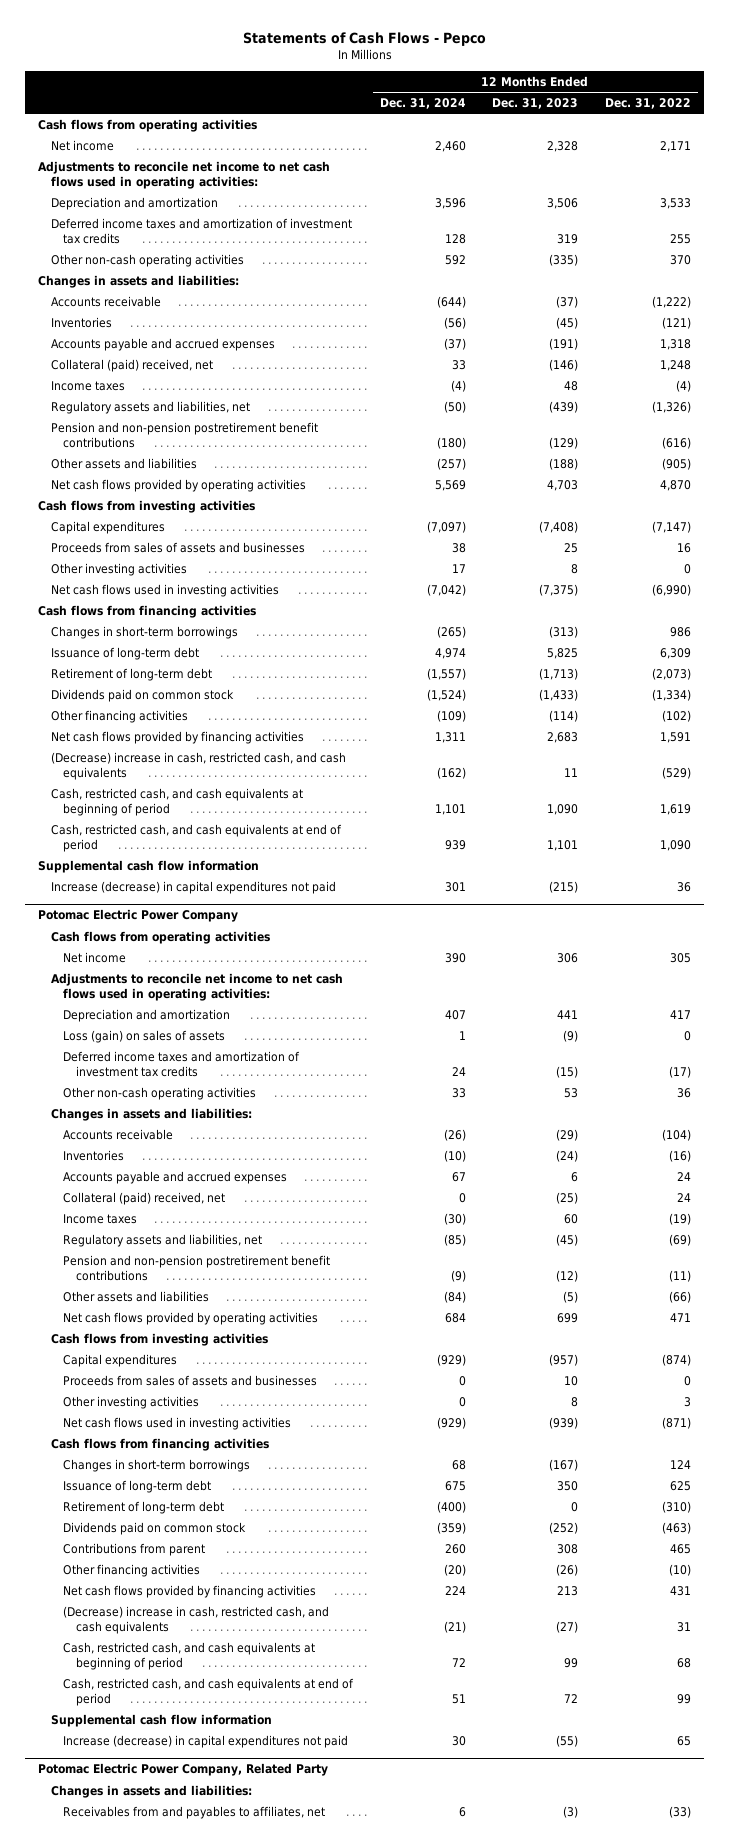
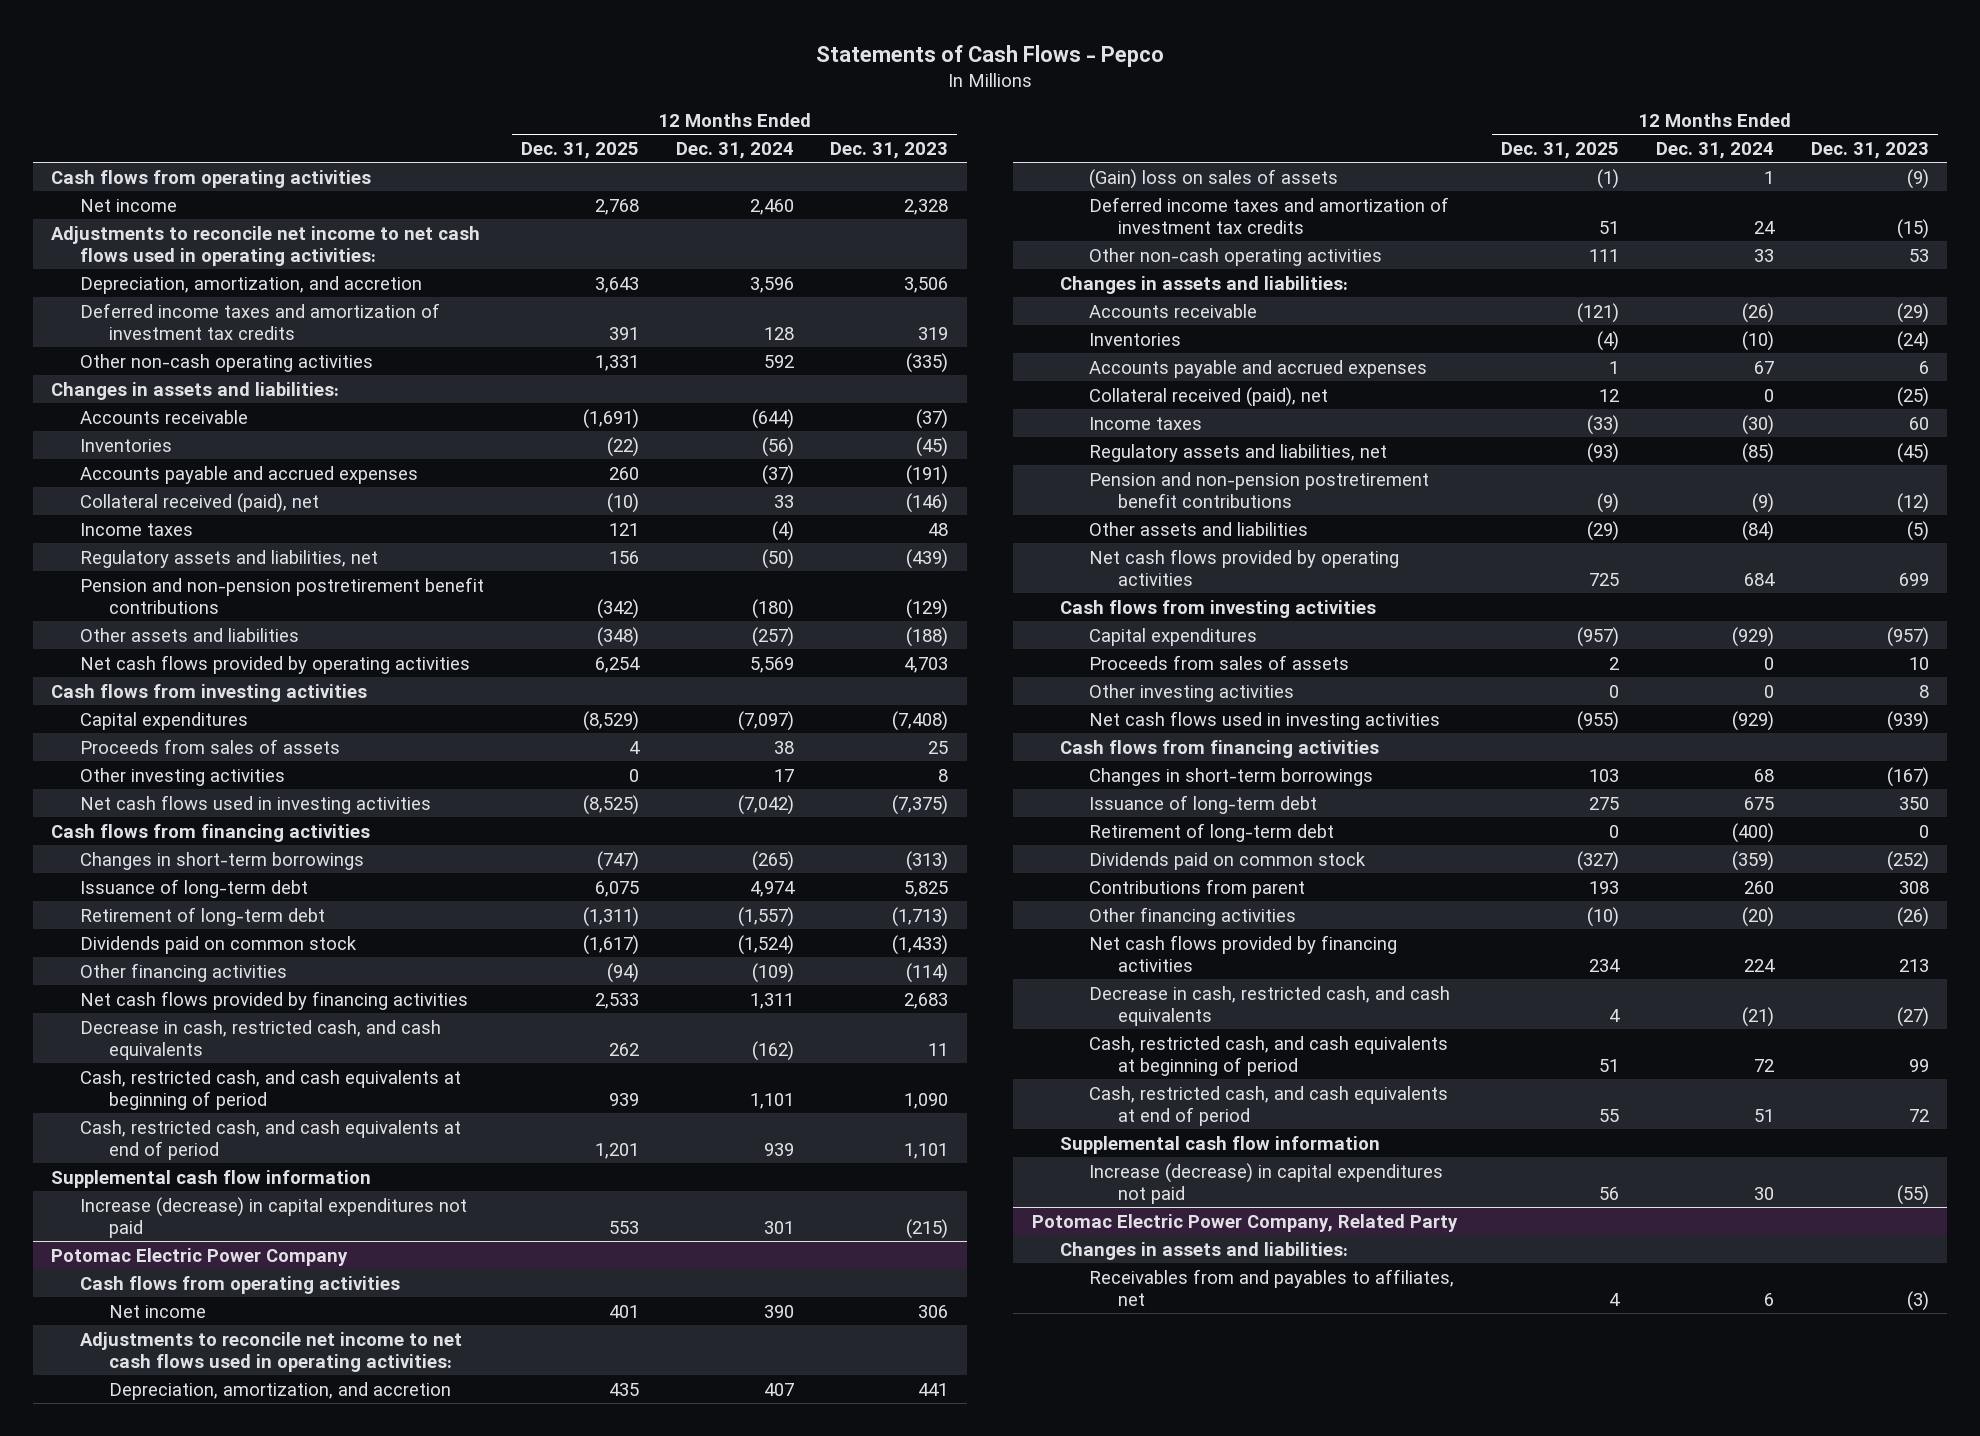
[604,97,691,109] Dec. 31, 2022 -> none
none -> [520,141,639,159] Dec. 31, 2025
[50,196,218,210] Depreciation and amortization -> [80,275,423,294] Depreciation, amortization, and accretion
[50,358,213,372] Collateral (paid) received, net -> [80,492,320,513] Collateral received (paid), net
[50,541,305,553] Proceeds from sales of assets and businesses -> [80,738,341,754] Proceeds from sales of assets
[50,751,346,781] (Decrease) increase in cash, restricted cash, and cash equivalents -> [80,1019,442,1060] Decrease in cash, restricted cash, and cash equivalents
[63,1008,231,1022] Depreciation and amortization -> [109,1381,452,1400] Depreciation, amortization, and accretion
[63,1029,226,1043] Loss (gain) on sales of assets -> [1089,168,1339,189] (Gain) loss on sales of assets
[63,1191,226,1205] Collateral (paid) received, net -> [1089,386,1329,407] Collateral received (paid), net
[63,1374,318,1386] Proceeds from sales of assets and businesses -> [1089,654,1350,670] Proceeds from sales of assets
[63,1605,330,1635] (Decrease) increase in cash, restricted cash, and cash equivalents -> [1089,985,1451,1026] Decrease in cash, restricted cash, and cash equivalents

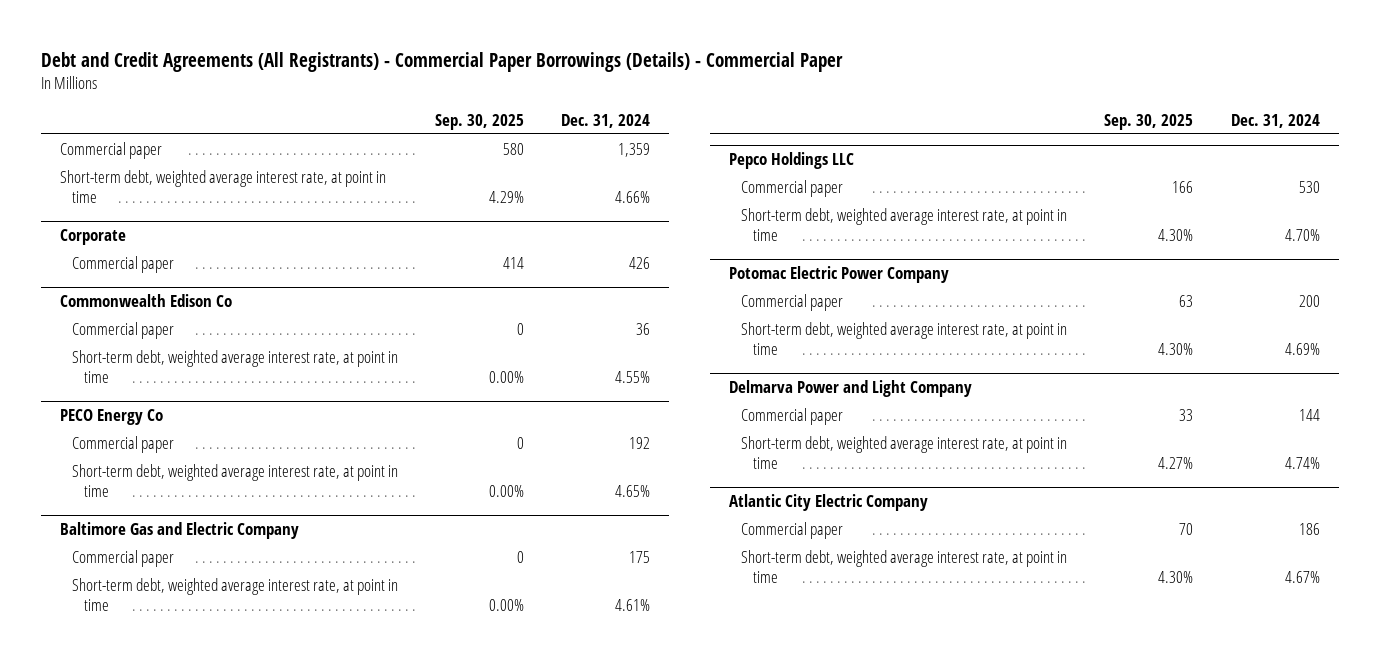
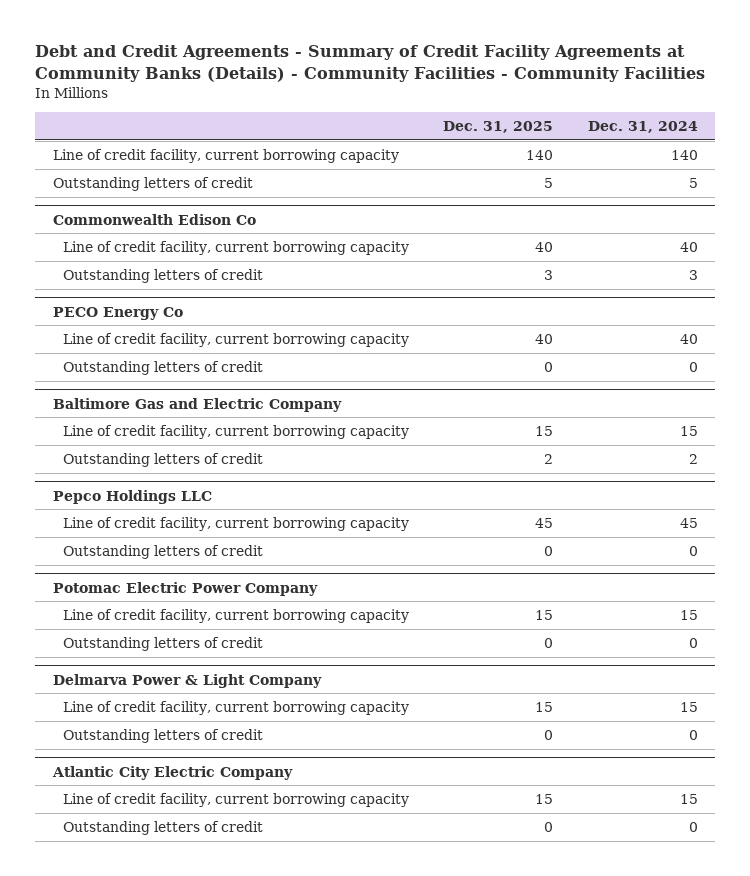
[40,51,843,72] Debt and Credit Agreements (All Registrants) - Commercial Paper Borrowings (Details) - Commercial Paper -> [35,45,706,83] Debt and Credit Agreements - Summary of Credit Facility Agreements at Community Banks (Details) - Community Facilities - Community Facilities
[434,113,524,130] Sep. 30, 2025 -> none
none -> [443,121,554,134] Dec. 31, 2025
[59,142,162,160] Commercial paper -> none
[59,170,386,204] Short-term debt, weighted average interest rate, at point in time -> none
[59,229,126,246] Corporate -> none
[71,256,174,274] Commercial paper -> none
none -> [52,149,399,164] Line of credit facility, current borrowing capacity
none -> [52,177,253,192] Outstanding letters of credit
[71,322,174,340] Commercial paper -> none
[71,350,398,384] Short-term debt, weighted average interest rate, at point in time -> none
none -> [62,241,409,256] Line of credit facility, current borrowing capacity
none -> [62,269,263,284] Outstanding letters of credit
[71,436,174,454] Commercial paper -> none
[71,464,398,498] Short-term debt, weighted average interest rate, at point in time -> none
none -> [62,333,409,348] Line of credit facility, current borrowing capacity
none -> [62,361,263,376] Outstanding letters of credit
[71,550,174,568] Commercial paper -> none
[71,578,398,612] Short-term debt, weighted average interest rate, at point in time -> none
none -> [62,425,409,440] Line of credit facility, current borrowing capacity
none -> [62,453,263,468] Outstanding letters of credit
[741,180,844,198] Commercial paper -> none
[741,208,1068,242] Short-term debt, weighted average interest rate, at point in time -> none
none -> [62,517,409,532] Line of credit facility, current borrowing capacity
none -> [62,545,263,560] Outstanding letters of credit
[741,294,844,312] Commercial paper -> none
[741,322,1068,356] Short-term debt, weighted average interest rate, at point in time -> none
[741,408,844,426] Commercial paper -> none
[741,436,1068,470] Short-term debt, weighted average interest rate, at point in time -> none
none -> [62,609,409,624] Line of credit facility, current borrowing capacity
none -> [62,637,263,652] Outstanding letters of credit
[729,380,973,398] Delmarva Power and Light Company -> [52,673,322,688] Delmarva Power & Light Company
none -> [62,701,409,716] Line of credit facility, current borrowing capacity
none -> [62,729,263,744] Outstanding letters of credit
[741,522,844,540] Commercial paper -> none
[741,550,1068,584] Short-term debt, weighted average interest rate, at point in time -> none
none -> [62,793,409,808] Line of credit facility, current borrowing capacity
none -> [62,821,263,836] Outstanding letters of credit

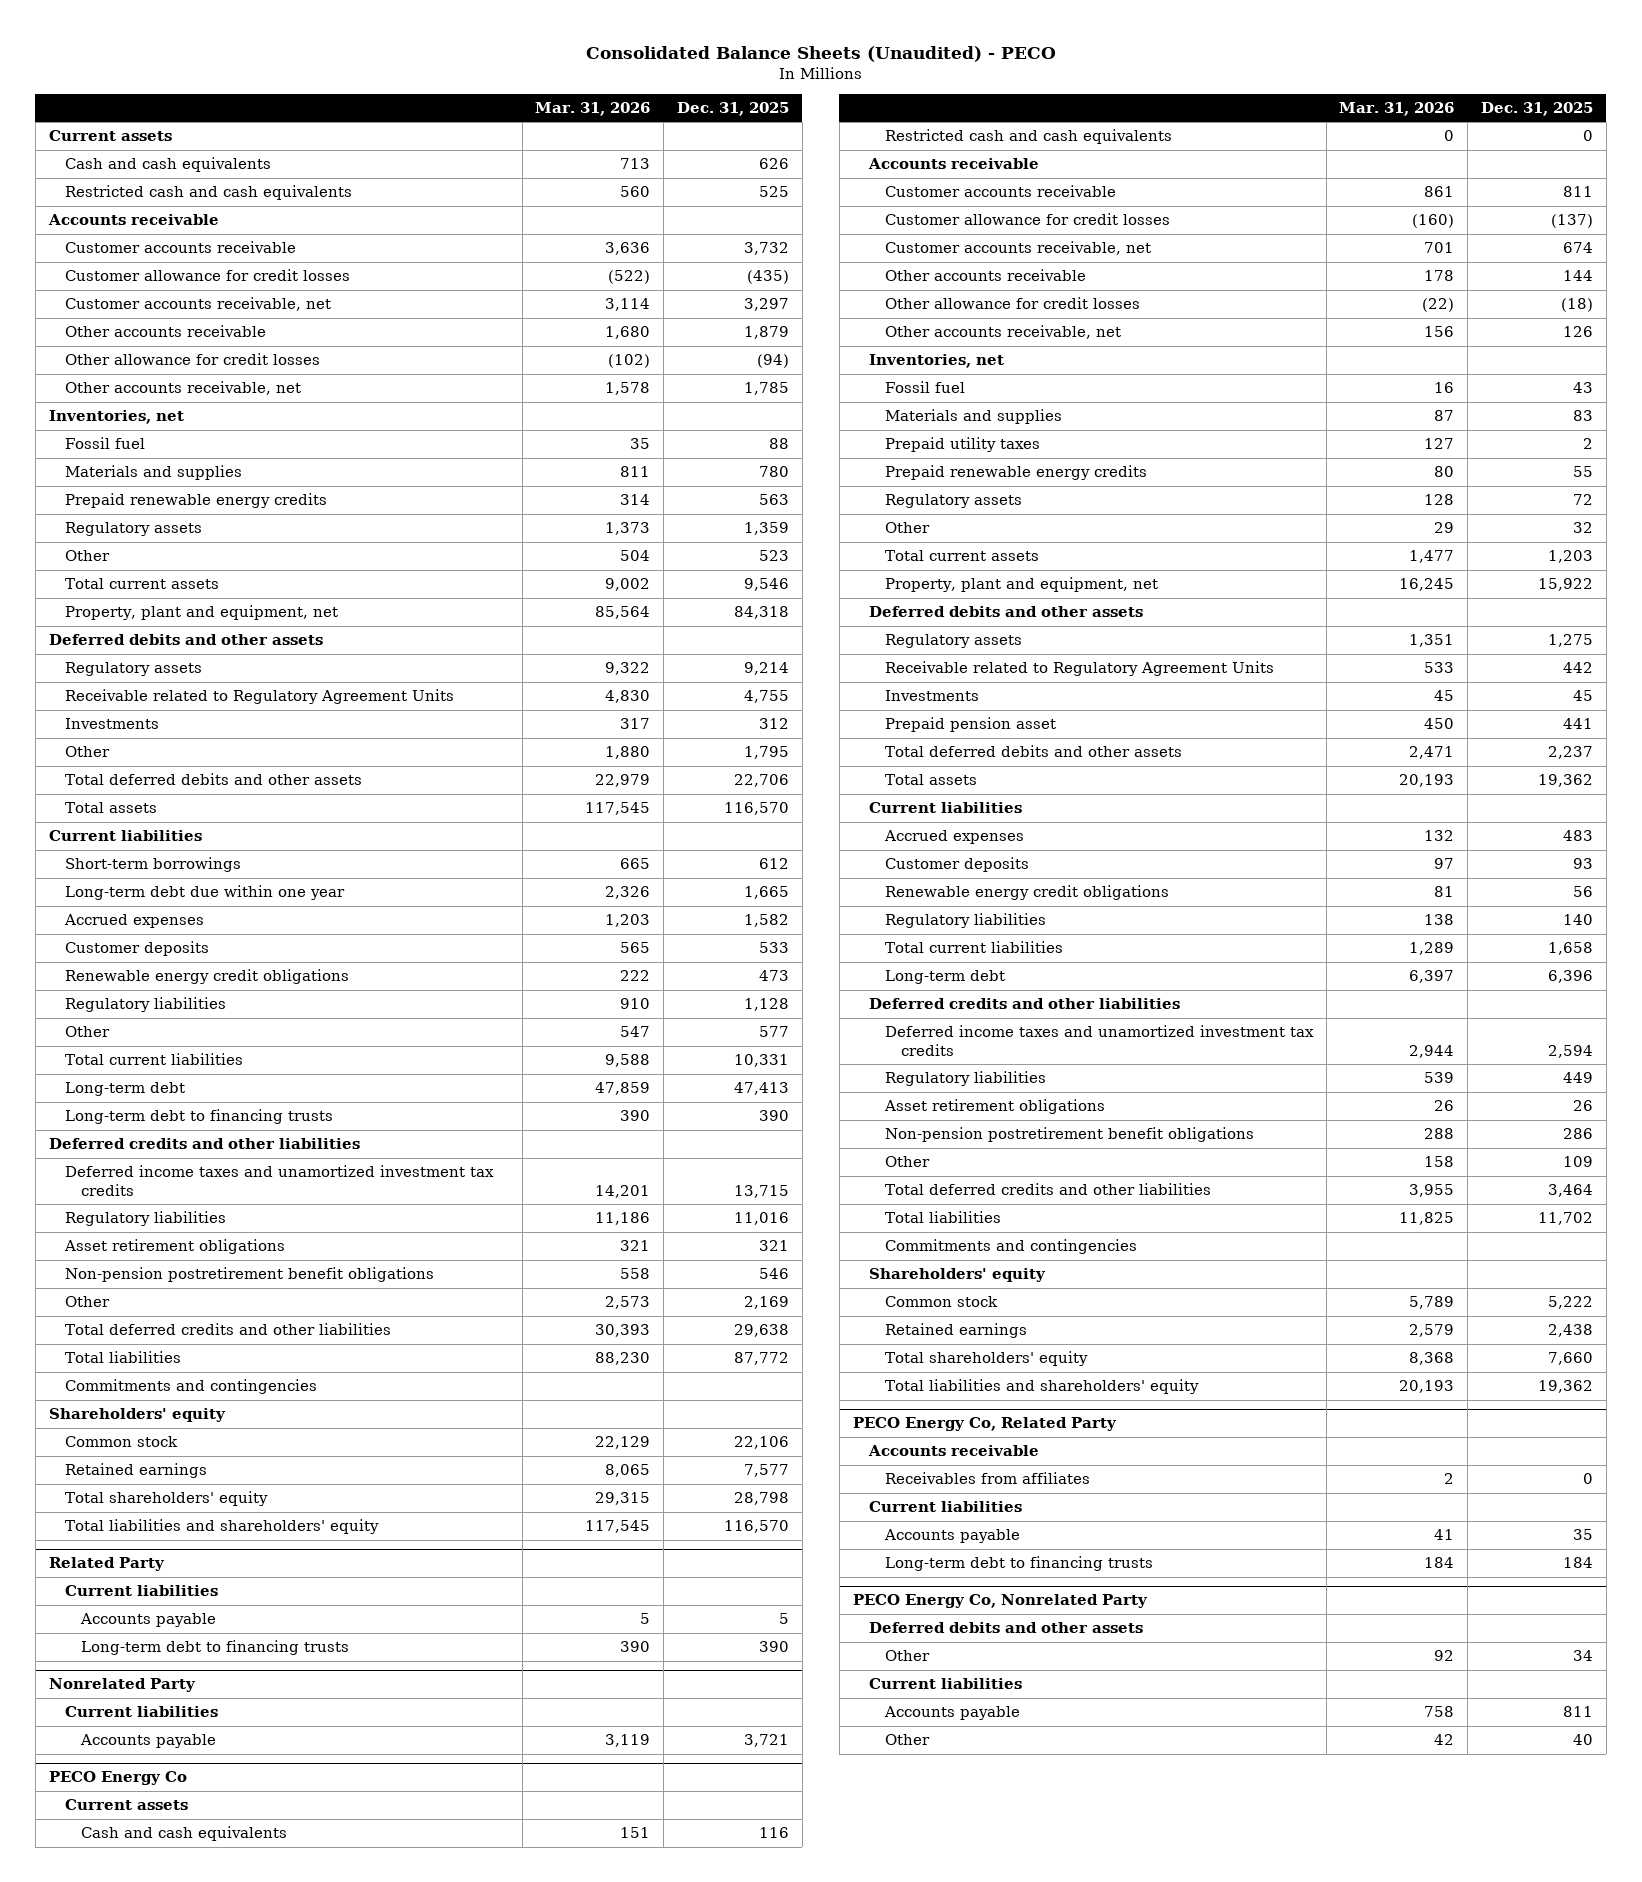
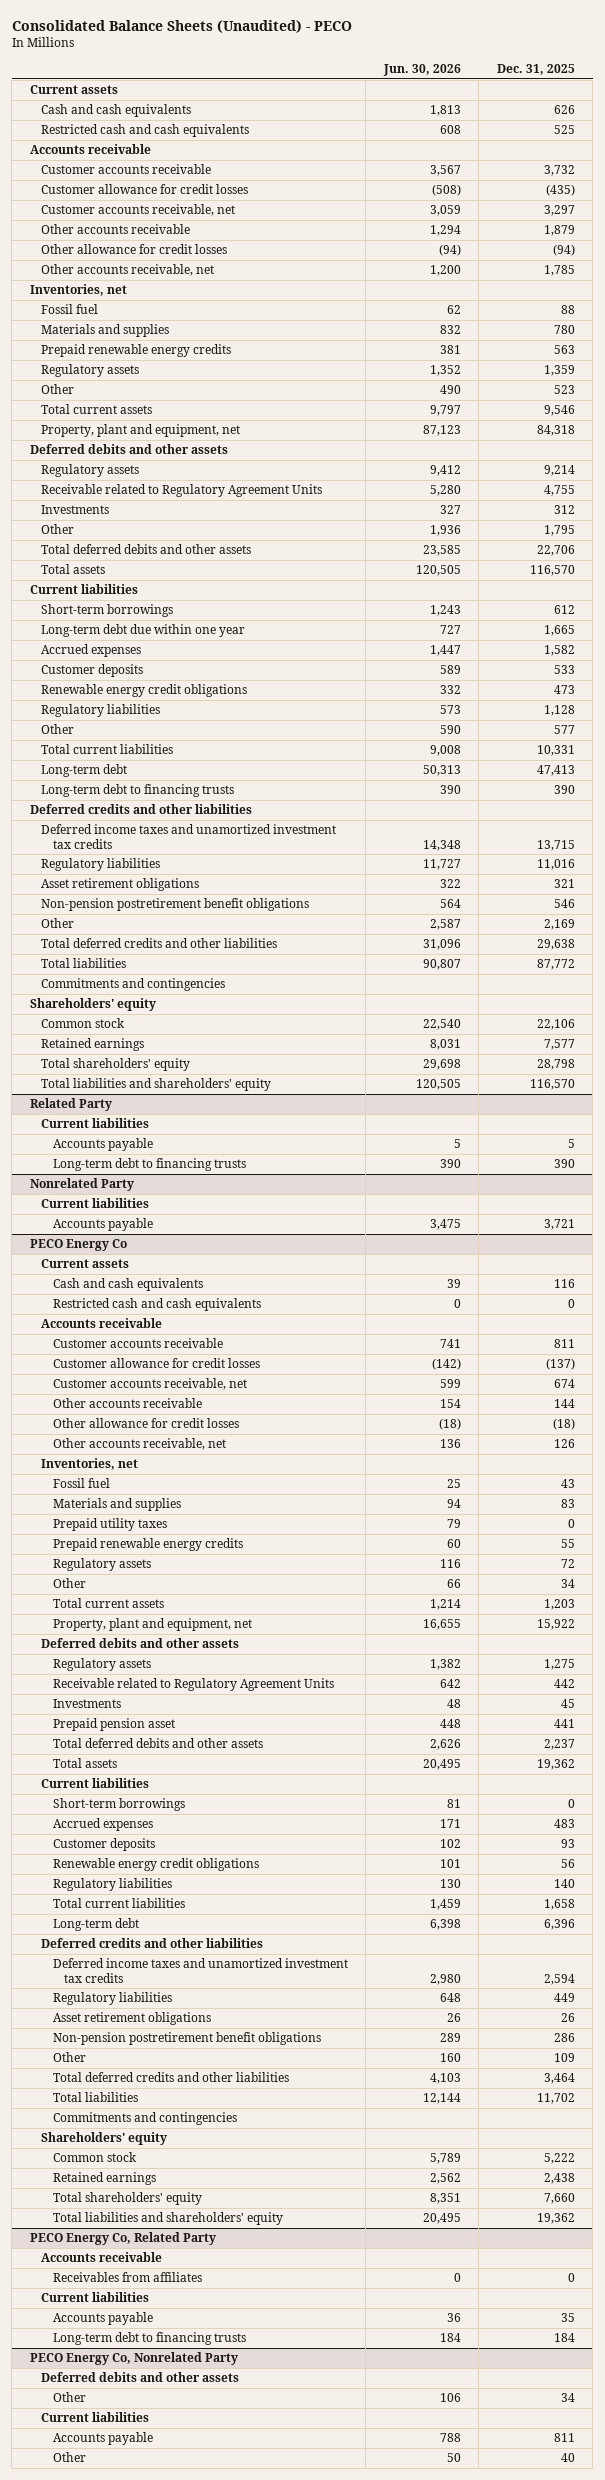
[535,102,651,117] Mar. 31, 2026 -> none
none -> [382,64,461,77] Jun. 30, 2026
[1582,438,1593,450] 2 -> [567,1519,575,1529] 0
[1572,522,1593,534] 32 -> [560,1579,575,1589] 34
none -> [52,1798,185,1812] Short-term borrowings

